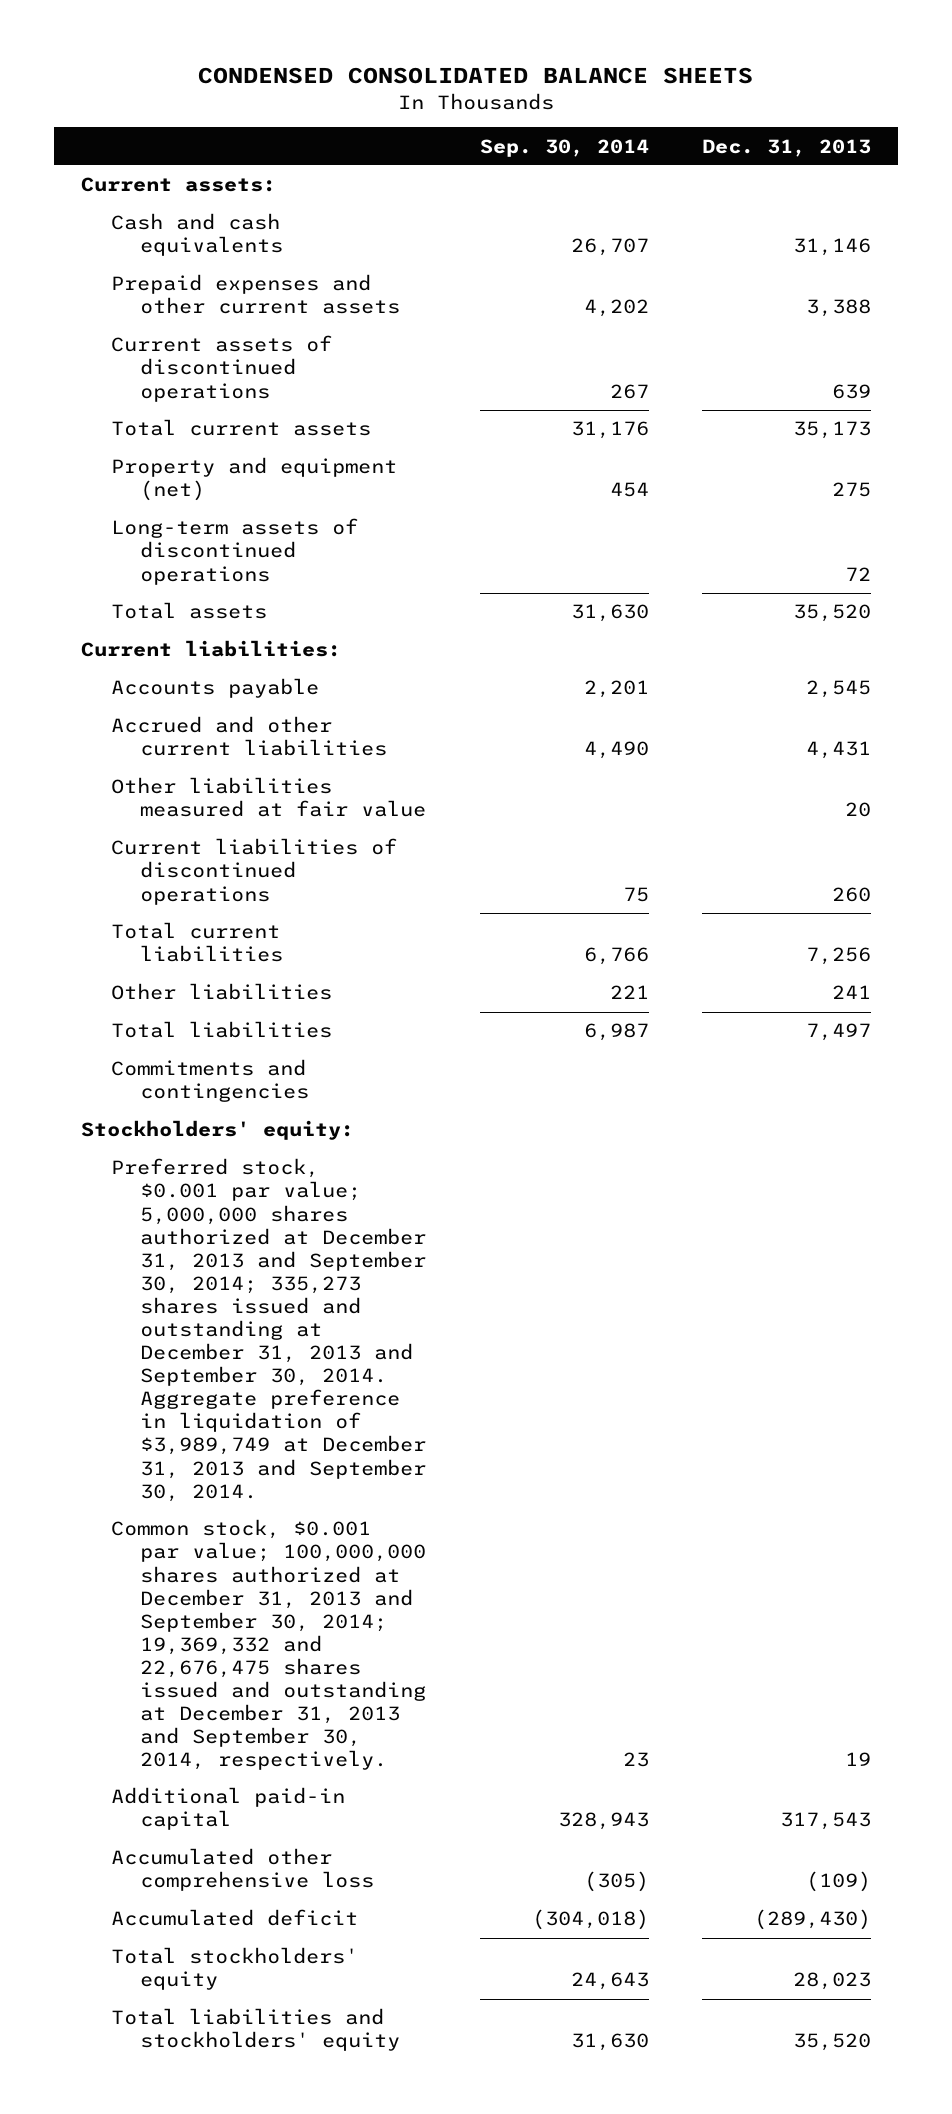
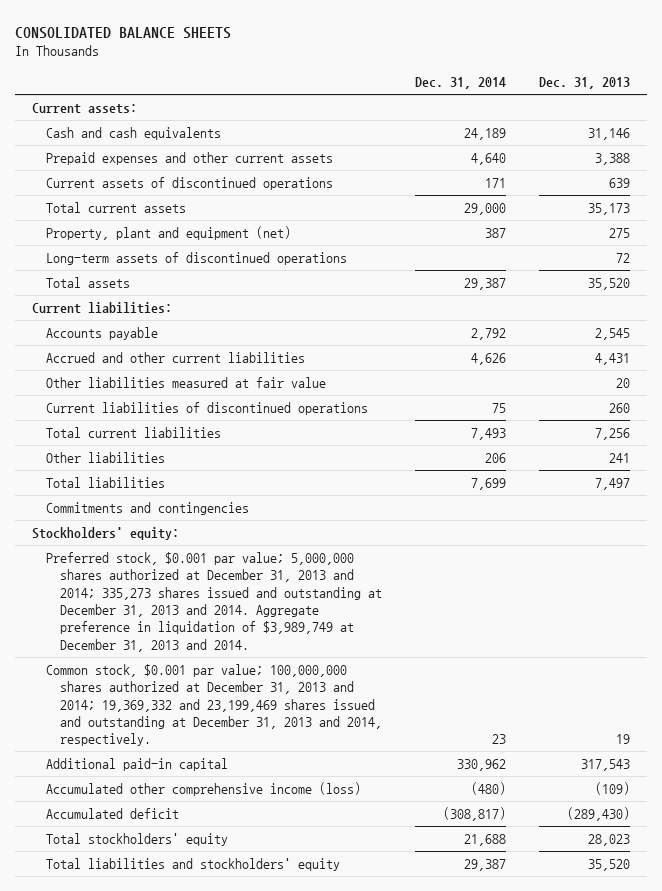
[198,67,754,85] CONDENSED CONSOLIDATED BALANCE SHEETS -> [15,26,232,39] CONSOLIDATED BALANCE SHEETS
[479,138,649,157] Sep. 30, 2014 -> none
none -> [415,77,507,90] Dec. 31, 2014
[110,457,397,502] Property and equipment (net) -> [46,225,292,240] Property, plant and equipment (net)
[110,1158,427,1502] Preferred stock, $0.001 par value; 5,000,000 shares authorized at December 31, 2013 and September 30, 2014; 335,273 shares issued and outstanding at December 31, 2013 and September 30, 2014. Aggregate preference in liquidation of $3,989,749 at December 31, 2013 and September 30, 2014. -> [46,551,383,652] Preferred stock, $0.001 par value; 5,000,000 shares authorized at December 31, 2013 and 2014; 335,273 shares issued and outstanding at December 31, 2013 and 2014. Aggregate preference in liquidation of $3,989,749 at December 31, 2013 and 2014.
[110,1519,427,1771] Common stock, $0.001 par value; 100,000,000 shares authorized at December 31, 2013 and September 30, 2014; 19,369,332 and 22,676,475 shares issued and outstanding at December 31, 2013 and September 30, 2014, respectively. -> [46,663,383,747] Common stock, $0.001 par value; 100,000,000 shares authorized at December 31, 2013 and 2014; 19,369,332 and 23,199,469 shares issued and outstanding at December 31, 2013 and 2014, respectively.
[110,1848,375,1892] Accumulated other comprehensive loss -> [46,781,362,796] Accumulated other comprehensive income (loss)

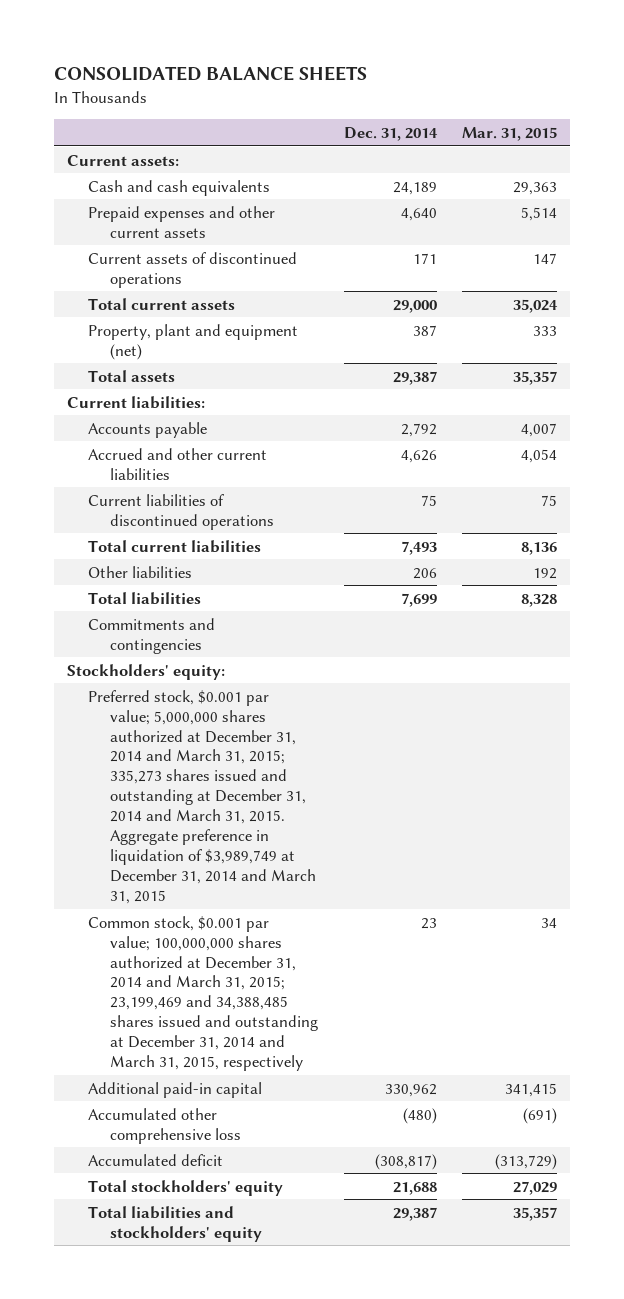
[539,77,631,90] Dec. 31, 2013 -> none
none -> [461,126,557,141] Mar. 31, 2015
[46,251,348,265] Long-term assets of discontinued operations -> none
[46,376,327,388] Other liabilities measured at fair value -> none
[46,551,383,652] Preferred stock, $0.001 par value; 5,000,000 shares authorized at December 31, 2013 and 2014; 335,273 shares issued and outstanding at December 31, 2013 and 2014. Aggregate preference in liquidation of $3,989,749 at December 31, 2013 and 2014. -> [88,689,317,905] Preferred stock, $0.001 par value; 5,000,000 shares authorized at December 31, 2014 and March 31, 2015; 335,273 shares issued and outstanding at December 31, 2014 and March 31, 2015. Aggregate preference in liquidation of $3,989,749 at December 31, 2014 and March 31, 2015
[46,663,383,747] Common stock, $0.001 par value; 100,000,000 shares authorized at December 31, 2013 and 2014; 19,369,332 and 23,199,469 shares issued and outstanding at December 31, 2013 and 2014, respectively. -> [88,915,319,1072] Common stock, $0.001 par value; 100,000,000 shares authorized at December 31, 2014 and March 31, 2015; 23,199,469 and 34,388,485 shares issued and outstanding at December 31, 2014 and March 31, 2015, respectively
[46,781,362,796] Accumulated other comprehensive income (loss) -> [88,1107,242,1144] Accumulated other comprehensive loss

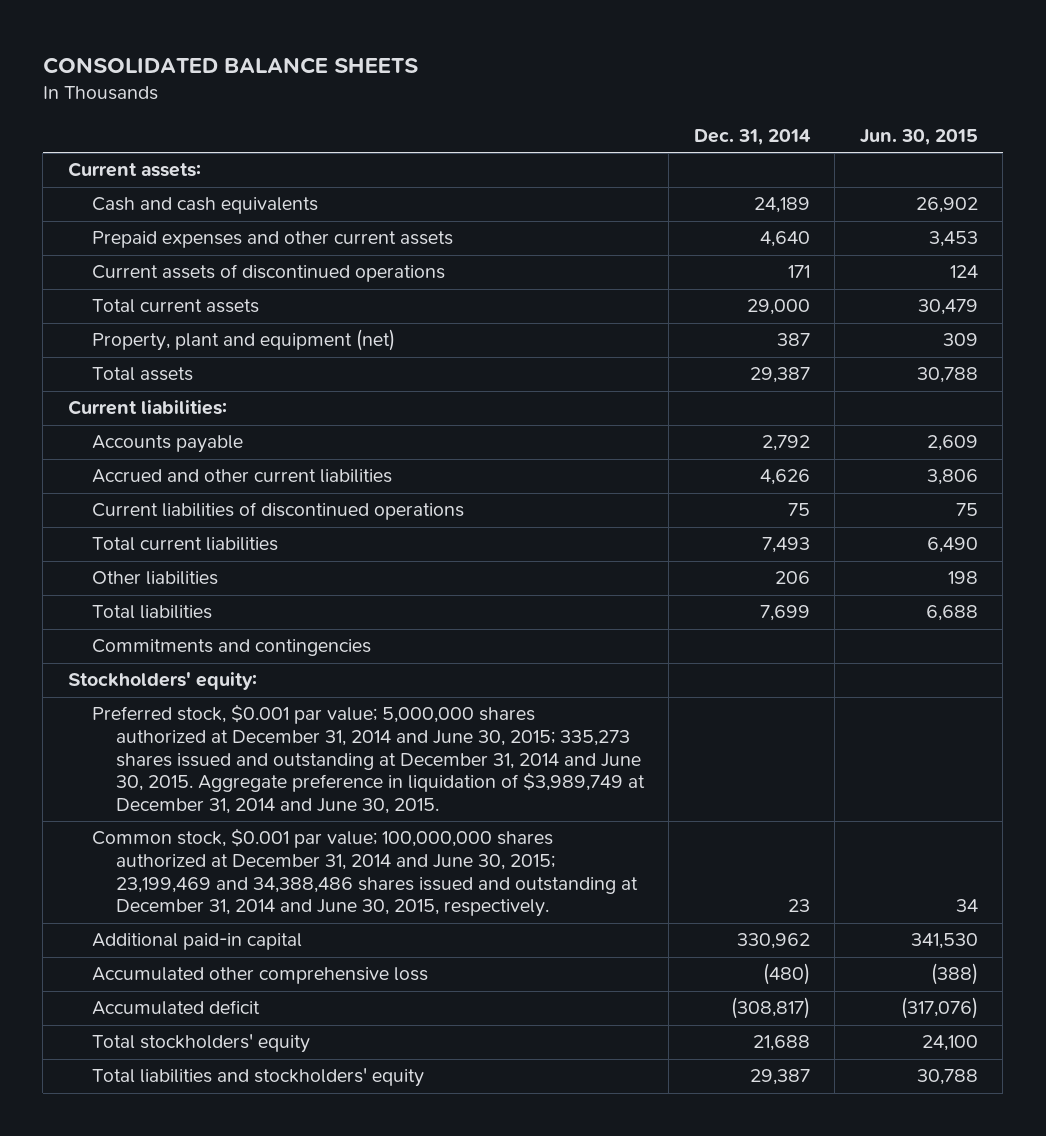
[461,126,557,141] Mar. 31, 2015 -> none
none -> [859,128,978,145] Jun. 30, 2015
[88,689,317,905] Preferred stock, $0.001 par value; 5,000,000 shares authorized at December 31, 2014 and March 31, 2015; 335,273 shares issued and outstanding at December 31, 2014 and March 31, 2015. Aggregate preference in liquidation of $3,989,749 at December 31, 2014 and March 31, 2015 -> [91,704,645,815] Preferred stock, $0.001 par value; 5,000,000 shares authorized at December 31, 2014 and June 30, 2015; 335,273 shares issued and outstanding at December 31, 2014 and June 30, 2015. Aggregate preference in liquidation of $3,989,749 at December 31, 2014 and June 30, 2015.
[88,915,319,1072] Common stock, $0.001 par value; 100,000,000 shares authorized at December 31, 2014 and March 31, 2015; 23,199,469 and 34,388,485 shares issued and outstanding at December 31, 2014 and March 31, 2015, respectively -> [91,828,638,918] Common stock, $0.001 par value; 100,000,000 shares authorized at December 31, 2014 and June 30, 2015; 23,199,469 and 34,388,486 shares issued and outstanding at December 31, 2014 and June 30, 2015, respectively.

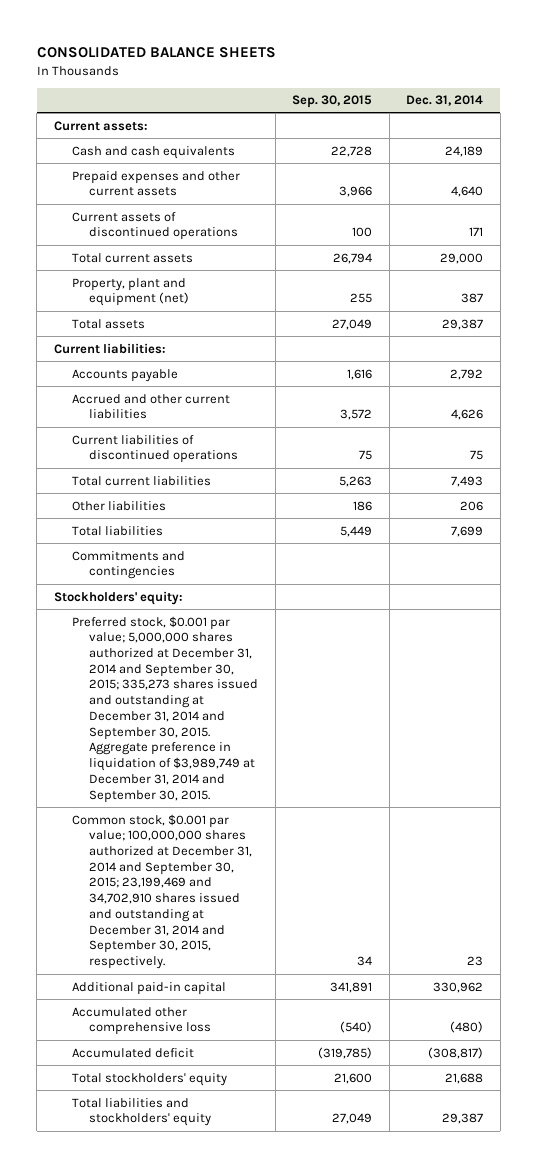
[859,128,978,145] Jun. 30, 2015 -> none
none -> [292,95,373,109] Sep. 30, 2015
[91,704,645,815] Preferred stock, $0.001 par value; 5,000,000 shares authorized at December 31, 2014 and June 30, 2015; 335,273 shares issued and outstanding at December 31, 2014 and June 30, 2015. Aggregate preference in liquidation of $3,989,749 at December 31, 2014 and June 30, 2015. -> [71,615,259,803] Preferred stock, $0.001 par value; 5,000,000 shares authorized at December 31, 2014 and September 30, 2015; 335,273 shares issued and outstanding at December 31, 2014 and September 30, 2015. Aggregate preference in liquidation of $3,989,749 at December 31, 2014 and September 30, 2015.
[91,828,638,918] Common stock, $0.001 par value; 100,000,000 shares authorized at December 31, 2014 and June 30, 2015; 23,199,469 and 34,388,486 shares issued and outstanding at December 31, 2014 and June 30, 2015, respectively. -> [71,813,253,970] Common stock, $0.001 par value; 100,000,000 shares authorized at December 31, 2014 and September 30, 2015; 23,199,469 and 34,702,910 shares issued and outstanding at December 31, 2014 and September 30, 2015, respectively.

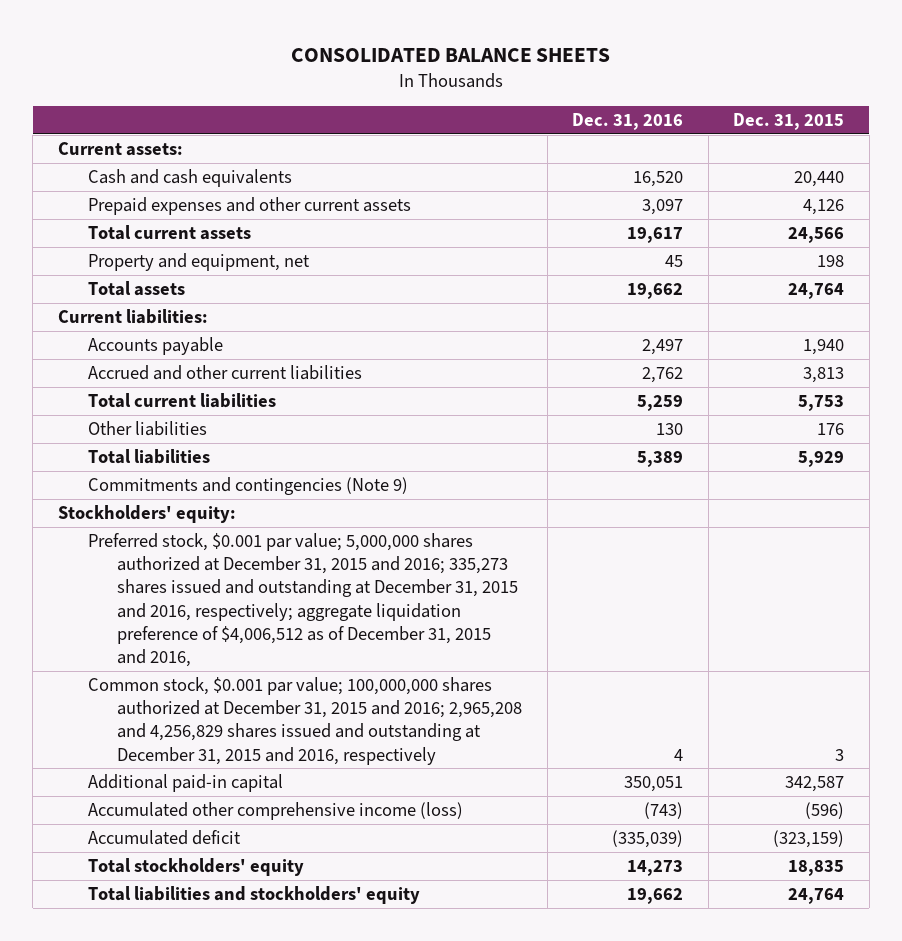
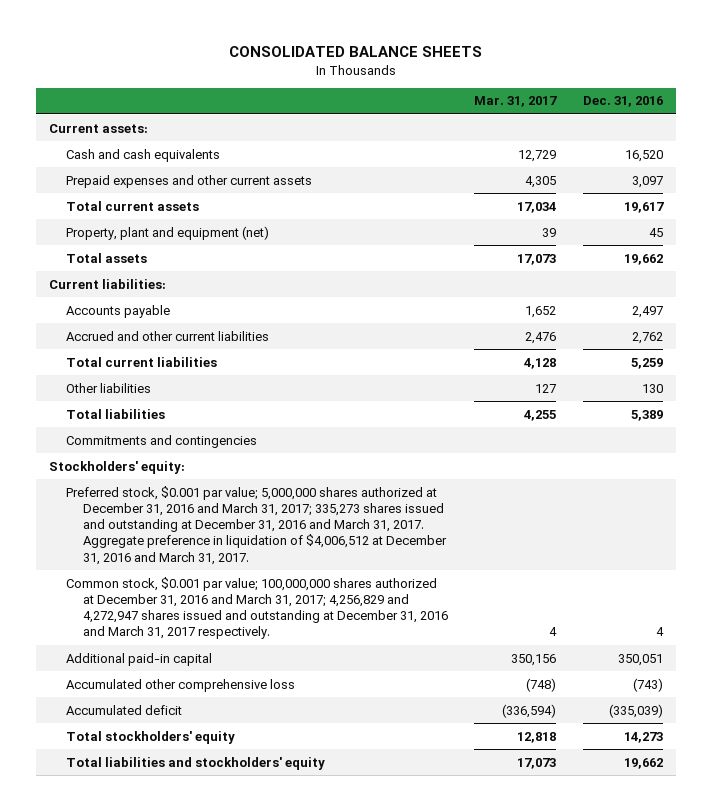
[733,112,845,130] Dec. 31, 2015 -> none
none -> [474,96,558,108] Mar. 31, 2017
[87,253,310,272] Property and equipment, net -> [66,225,270,240] Property, plant and equipment (net)
[87,477,408,496] Commitments and contingencies (Note 9) -> [66,434,258,448] Commitments and contingencies
[87,533,519,667] Preferred stock, $0.001 par value; 5,000,000 shares authorized at December 31, 2015 and 2016; 335,273 shares issued and outstanding at December 31, 2015 and 2016, respectively; aggregate liquidation preference of $4,006,512 as of December 31, 2015 and 2016, -> [66,485,448,565] Preferred stock, $0.001 par value; 5,000,000 shares authorized at December 31, 2016 and March 31, 2017; 335,273 shares issued and outstanding at December 31, 2016 and March 31, 2017. Aggregate preference in liquidation of $4,006,512 at December 31, 2016 and March 31, 2017.
[87,677,523,765] Common stock, $0.001 par value; 100,000,000 shares authorized at December 31, 2015 and 2016; 2,965,208 and 4,256,829 shares issued and outstanding at December 31, 2015 and 2016, respectively -> [66,576,449,640] Common stock, $0.001 par value; 100,000,000 shares authorized at December 31, 2016 and March 31, 2017; 4,256,829 and 4,272,947 shares issued and outstanding at December 31, 2016 and March 31, 2017 respectively.
[87,802,463,821] Accumulated other comprehensive income (loss) -> [66,678,296,692] Accumulated other comprehensive loss

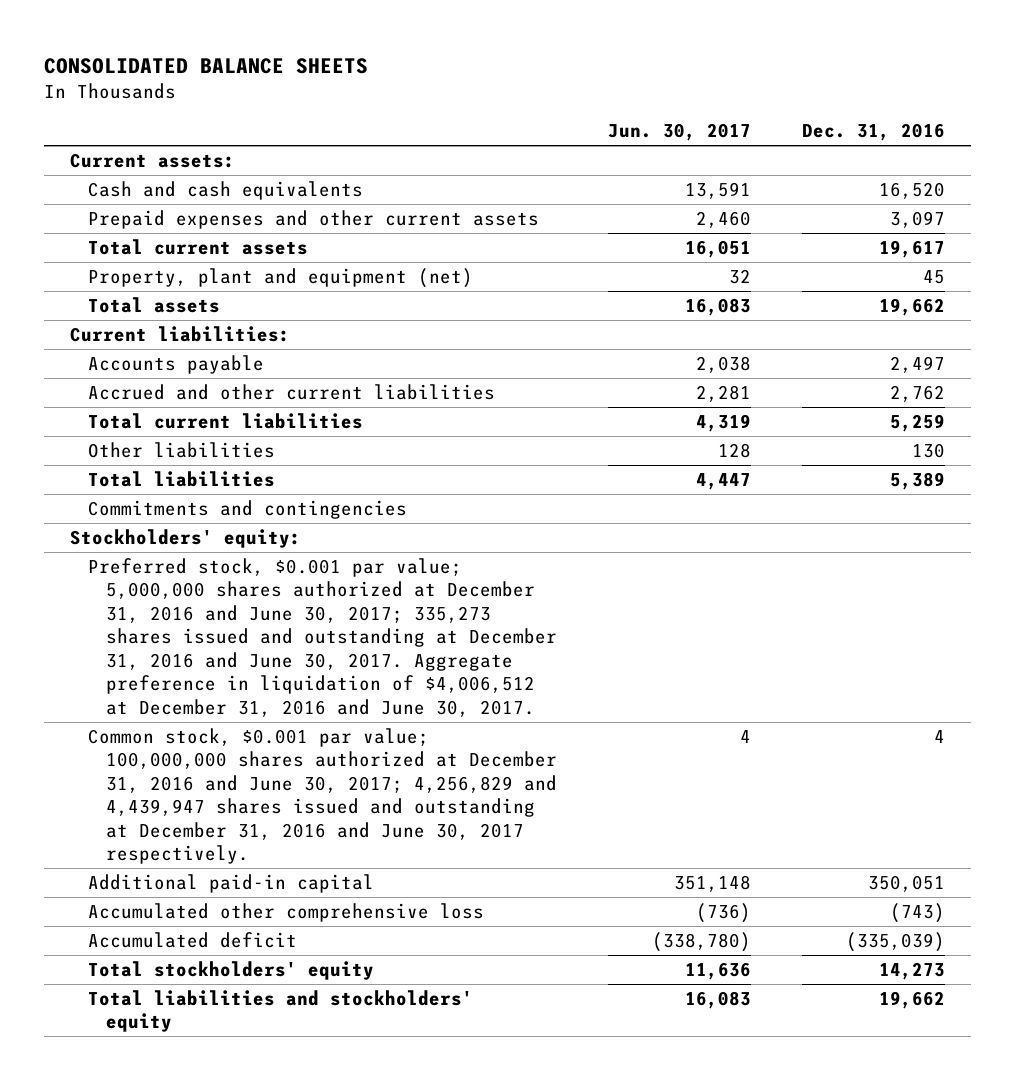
[474,96,558,108] Mar. 31, 2017 -> none
none -> [607,122,751,141] Jun. 30, 2017
[66,485,448,565] Preferred stock, $0.001 par value; 5,000,000 shares authorized at December 31, 2016 and March 31, 2017; 335,273 shares issued and outstanding at December 31, 2016 and March 31, 2017. Aggregate preference in liquidation of $4,006,512 at December 31, 2016 and March 31, 2017. -> [87,557,557,717] Preferred stock, $0.001 par value; 5,000,000 shares authorized at December 31, 2016 and June 30, 2017; 335,273 shares issued and outstanding at December 31, 2016 and June 30, 2017. Aggregate preference in liquidation of $4,006,512 at December 31, 2016 and June 30, 2017.
[66,576,449,640] Common stock, $0.001 par value; 100,000,000 shares authorized at December 31, 2016 and March 31, 2017; 4,256,829 and 4,272,947 shares issued and outstanding at December 31, 2016 and March 31, 2017 respectively. -> [87,727,557,865] Common stock, $0.001 par value; 100,000,000 shares authorized at December 31, 2016 and June 30, 2017; 4,256,829 and 4,439,947 shares issued and outstanding at December 31, 2016 and June 30, 2017 respectively.

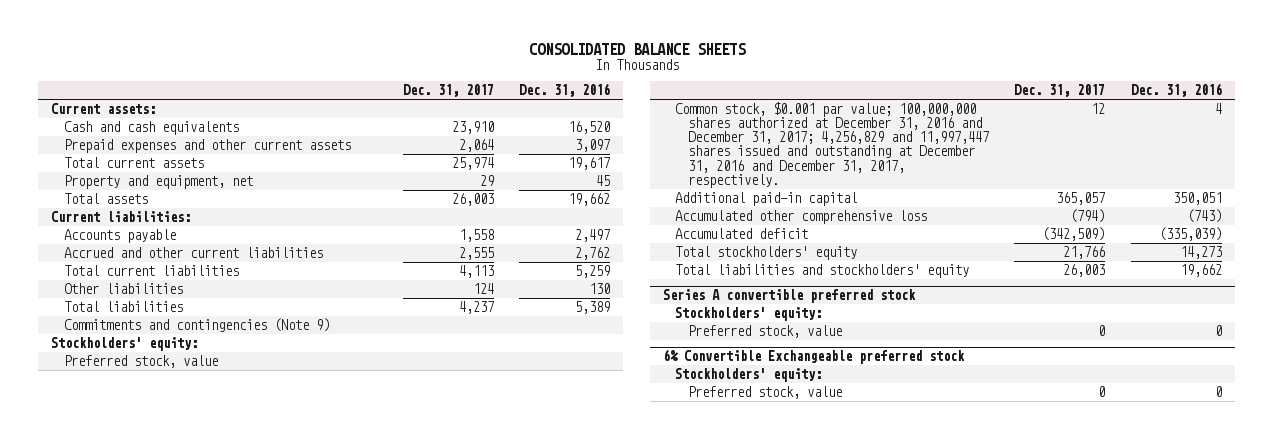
[607,122,751,141] Jun. 30, 2017 -> none
none -> [402,84,494,98] Dec. 31, 2017
[87,267,473,288] Property, plant and equipment (net) -> [63,175,253,190] Property and equipment, net
[87,499,407,519] Commitments and contingencies -> [63,318,330,333] Commitments and contingencies (Note 9)
[87,557,557,717] Preferred stock, $0.001 par value; 5,000,000 shares authorized at December 31, 2016 and June 30, 2017; 335,273 shares issued and outstanding at December 31, 2016 and June 30, 2017. Aggregate preference in liquidation of $4,006,512 at December 31, 2016 and June 30, 2017. -> [63,355,218,369] Preferred stock, value
[87,727,557,865] Common stock, $0.001 par value; 100,000,000 shares authorized at December 31, 2016 and June 30, 2017; 4,256,829 and 4,439,947 shares issued and outstanding at December 31, 2016 and June 30, 2017 respectively. -> [675,102,989,188] Common stock, $0.001 par value; 100,000,000 shares authorized at December 31, 2016 and December 31, 2017; 4,256,829 and 11,997,447 shares issued and outstanding at December 31, 2016 and December 31, 2017, respectively.
none -> [663,289,917,304] Series A convertible preferred stock
none -> [675,307,823,322] Stockholders' equity:
none -> [687,325,842,339] Preferred stock, value
none -> [663,349,966,365] 6% Convertible Exchangeable preferred stock
none -> [675,368,823,383] Stockholders' equity:
none -> [687,386,842,400] Preferred stock, value

